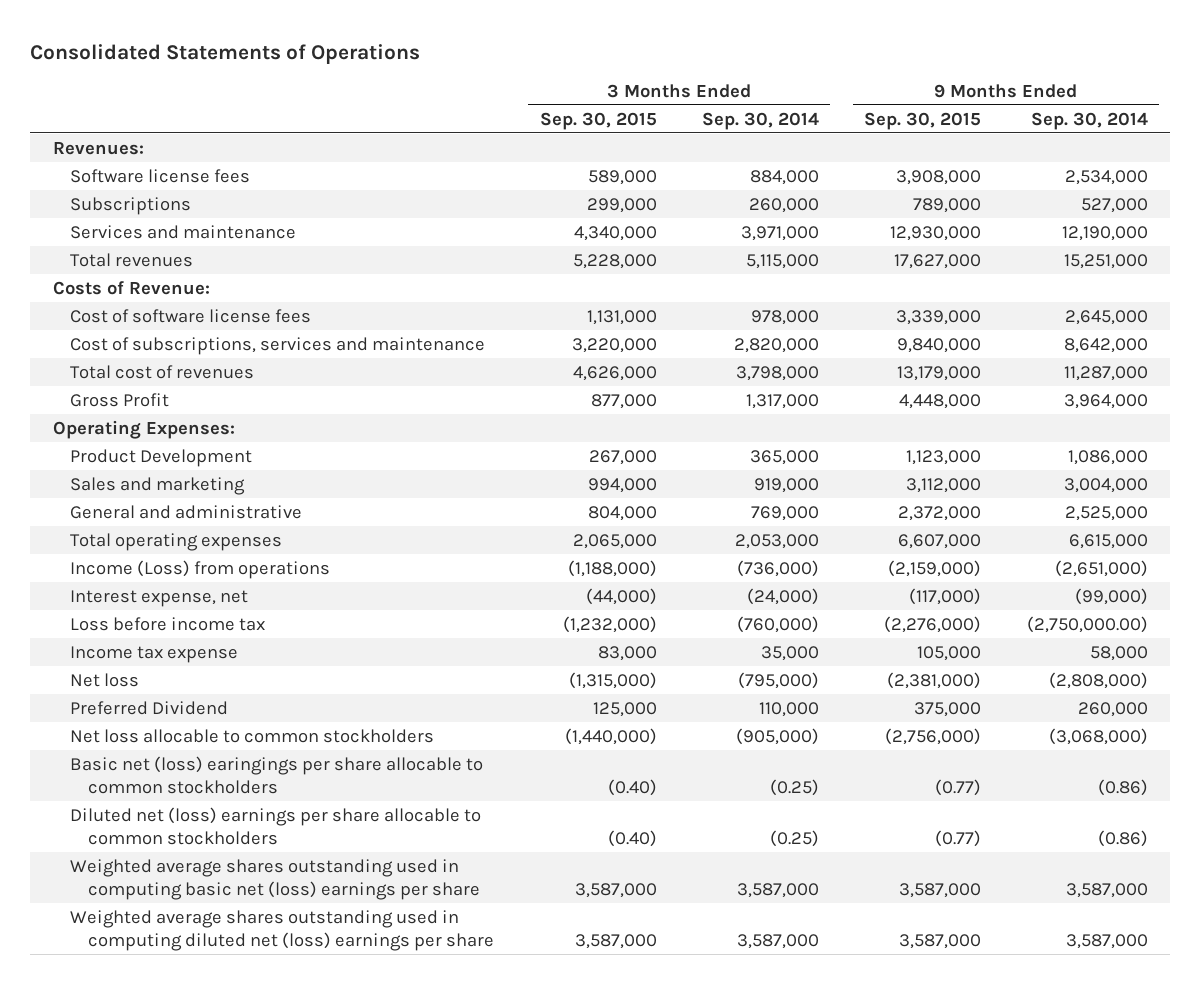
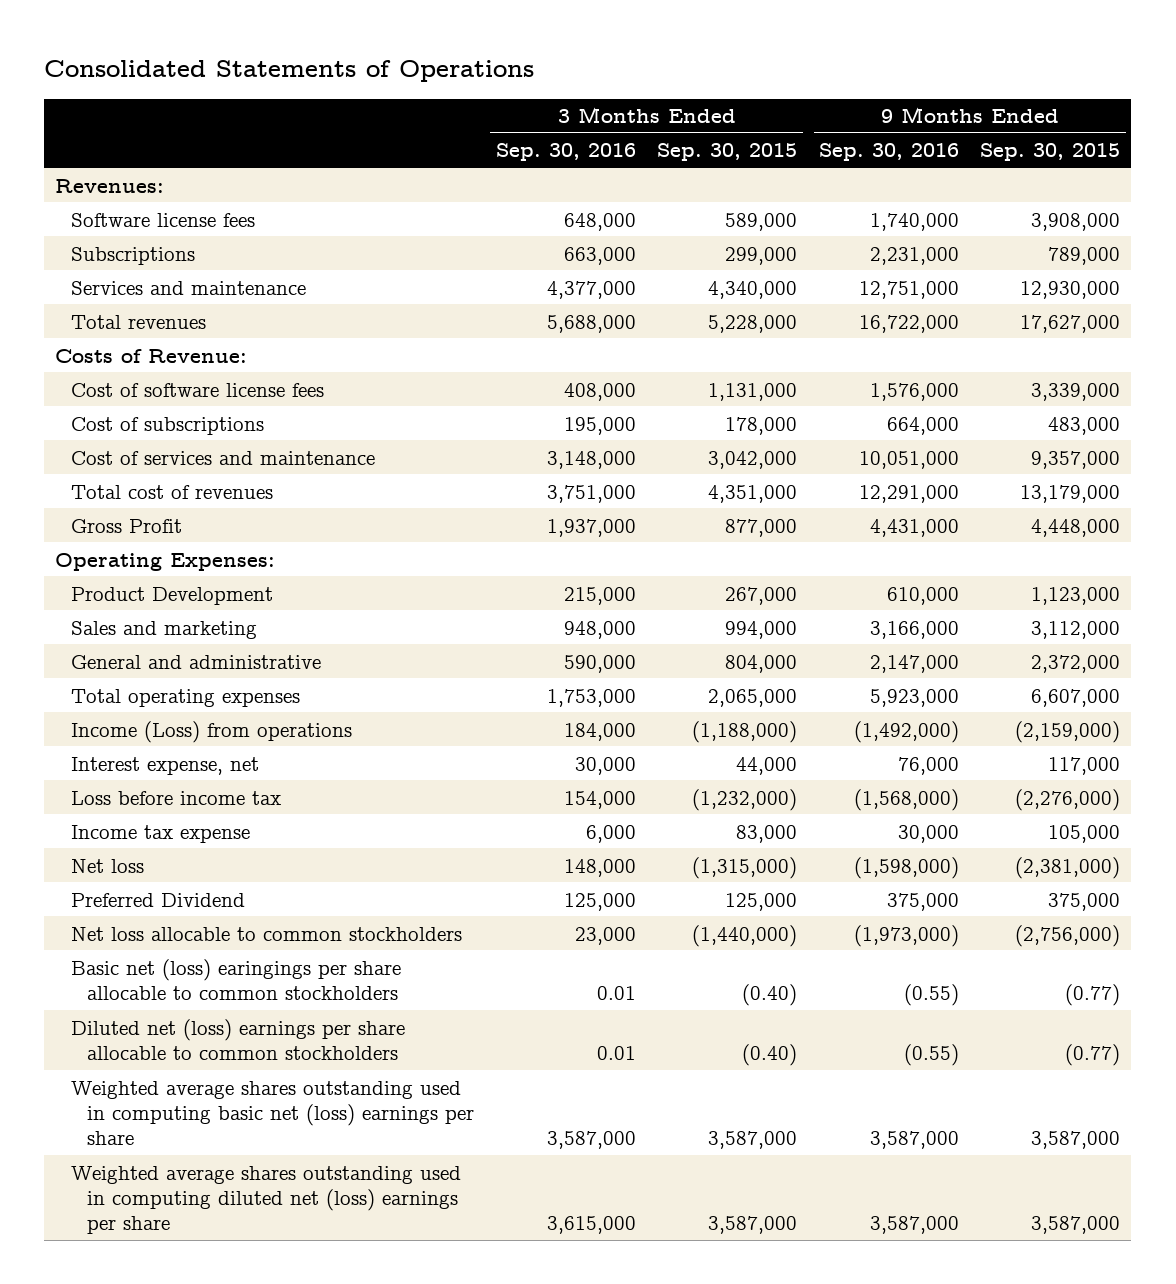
[702,111,820,130] Sep. 30, 2014 -> none
[1030,111,1148,130] Sep. 30, 2014 -> none
none -> [495,143,636,162] Sep. 30, 2016
none -> [818,143,959,162] Sep. 30, 2016
none -> [71,416,265,435] Cost of subscriptions
[70,336,486,355] Cost of subscriptions, services and maintenance -> [71,450,376,465] Cost of services and maintenance
[571,337,657,353] 3,220,000 -> [708,450,798,469] 3,042,000
[897,337,982,353] 9,840,000 -> [1031,450,1121,469] 9,357,000
[572,365,657,381] 4,626,000 -> [708,484,798,503] 4,351,000
[585,587,657,605] (44,000) -> [736,756,798,775] 44,000
[909,587,982,605] (117,000) -> [1048,756,1121,775] 117,000

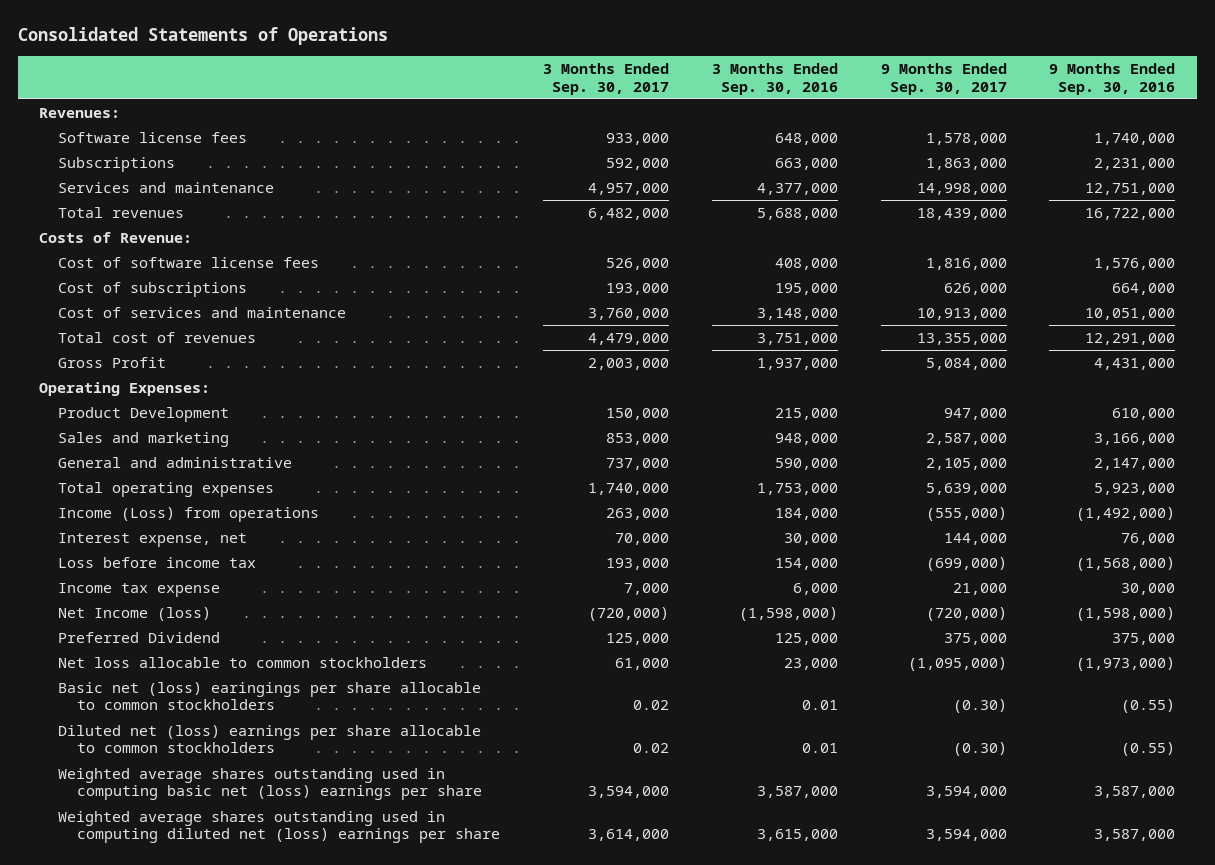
[657,143,798,162] Sep. 30, 2015 -> none
[980,143,1121,162] Sep. 30, 2015 -> none
none -> [542,63,669,95] 3 Months Ended Sep. 30, 2017
none -> [880,63,1007,95] 9 Months Ended Sep. 30, 2017
[71,858,145,873] Net loss -> [58,606,212,621] Net Income (loss)
[563,858,636,877] 148,000 -> [738,606,838,621] (1,598,000)

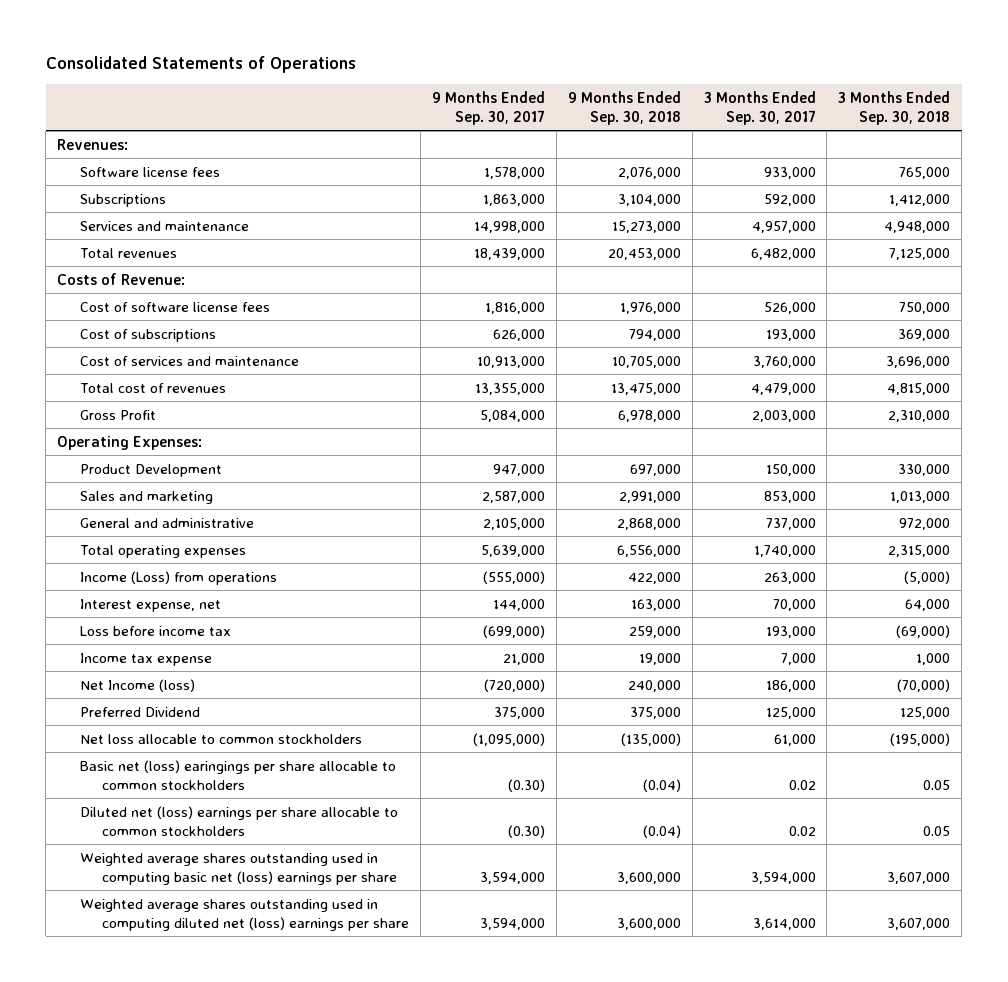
[711,63,838,95] 3 Months Ended Sep. 30, 2016 -> none
[1049,63,1176,95] 9 Months Ended Sep. 30, 2016 -> none
none -> [567,90,681,125] 9 Months Ended Sep. 30, 2018
none -> [838,90,951,125] 3 Months Ended Sep. 30, 2018
[587,606,669,621] (720,000) -> [765,679,816,692] 186,000

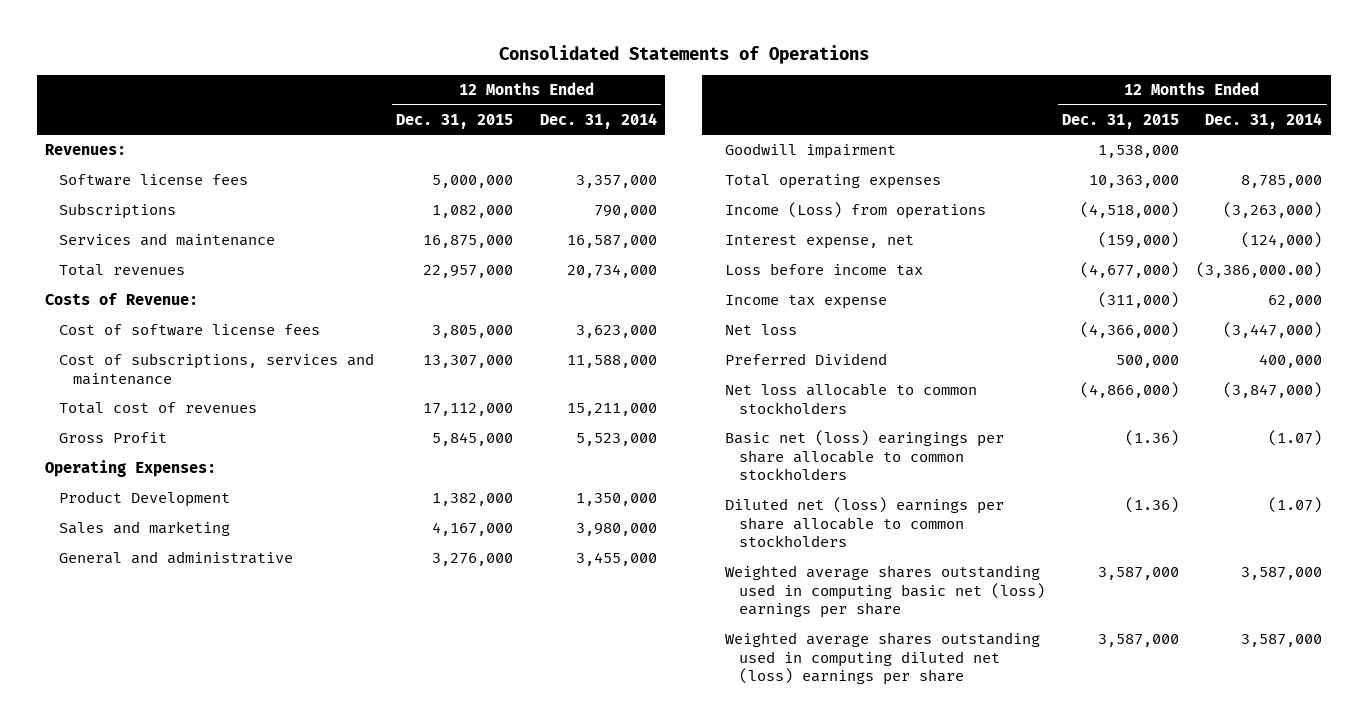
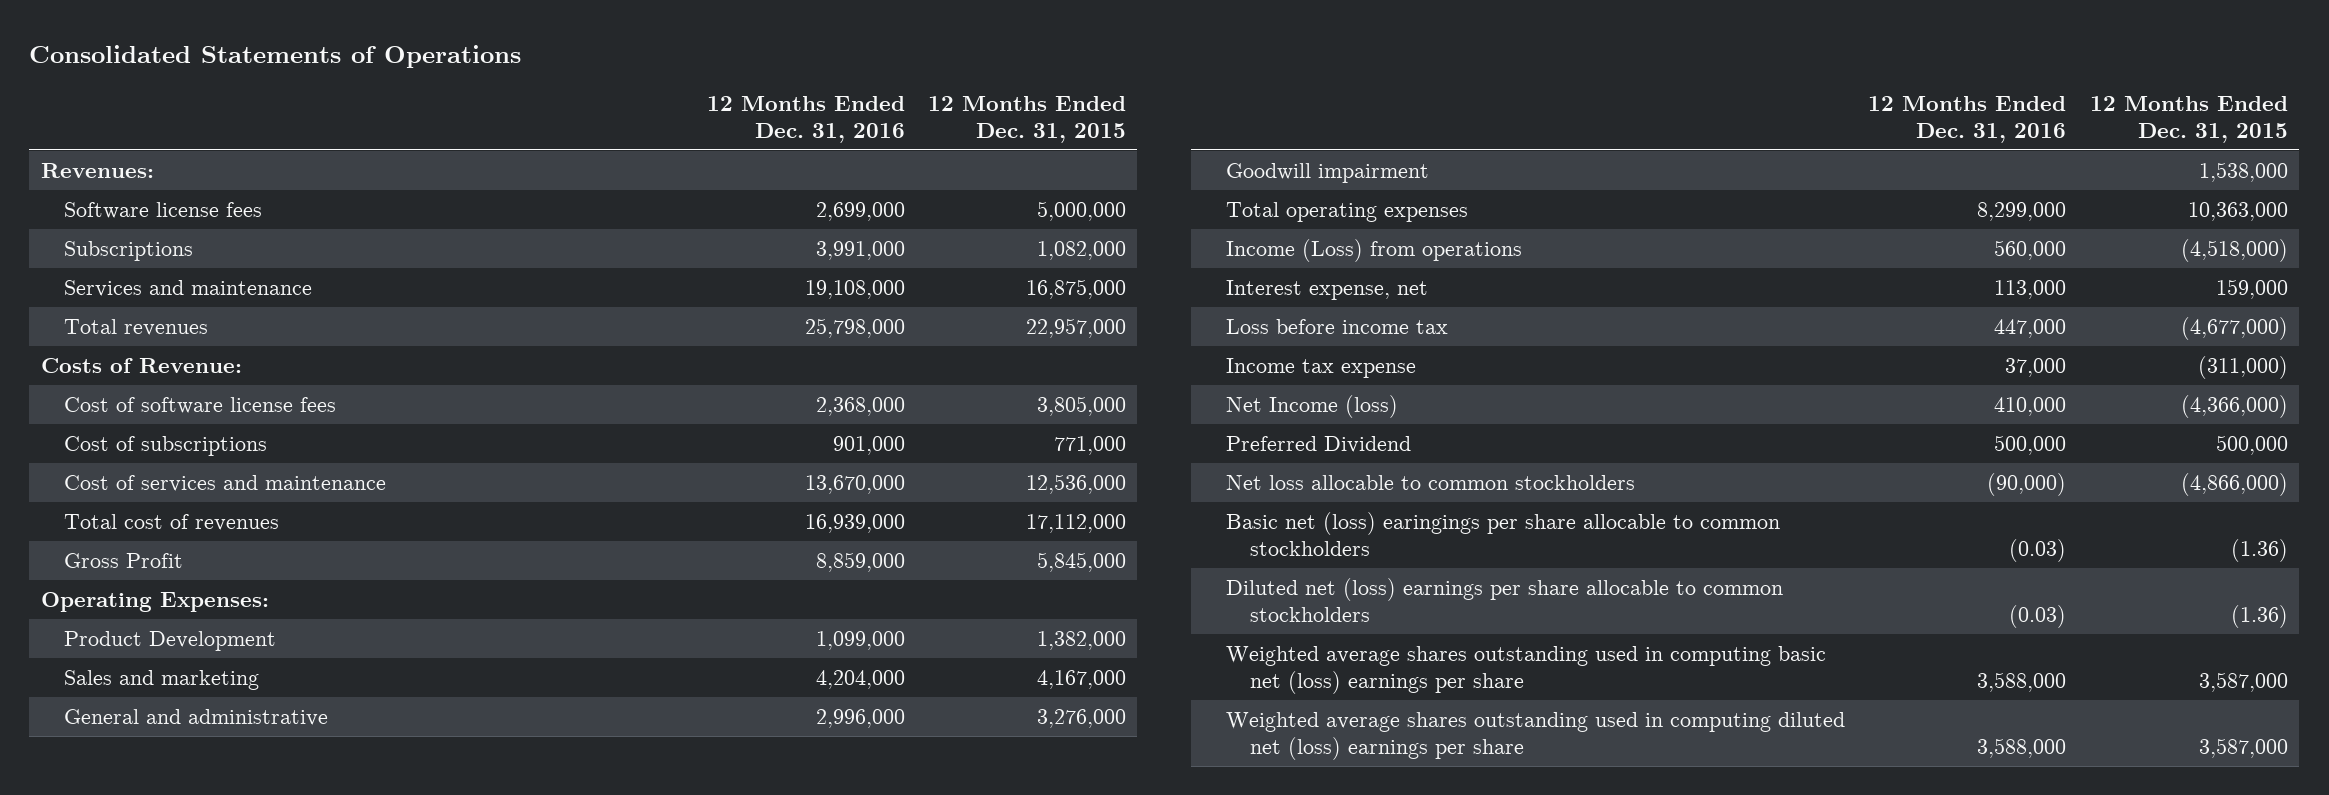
[539,112,657,129] Dec. 31, 2014 -> none
none -> [706,95,905,143] 12 Months Ended Dec. 31, 2016
none -> [64,435,268,456] Cost of subscriptions
[59,353,375,385] Cost of subscriptions, services and maintenance -> [64,474,387,492] Cost of services and maintenance
[423,355,514,369] 13,307,000 -> [1025,473,1126,494] 12,536,000
[1098,232,1180,249] (159,000) -> [2215,278,2288,299] 159,000
[724,324,797,336] Net loss -> [1226,394,1399,418] Net Income (loss)

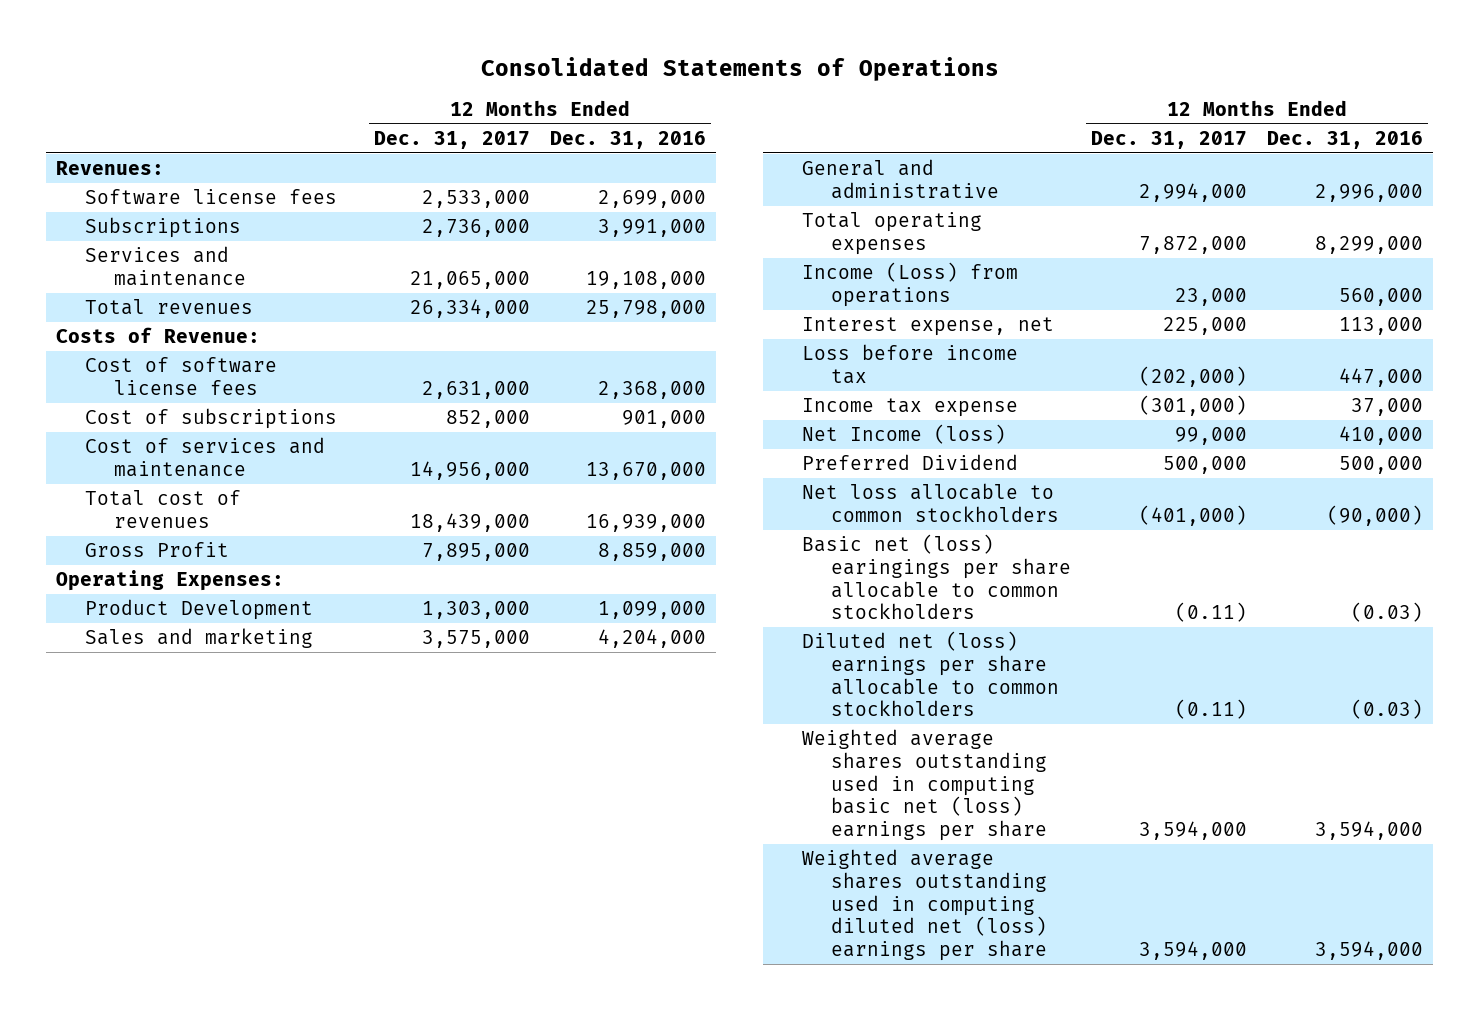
[927,95,1126,143] 12 Months Ended Dec. 31, 2015 -> none
none -> [373,130,530,149] Dec. 31, 2017
[1226,162,1430,183] Goodwill impairment -> none
[1977,671,2067,692] 3,588,000 -> [1315,821,1424,841] 3,594,000
[1977,737,2067,758] 3,588,000 -> [1315,941,1424,961] 3,594,000

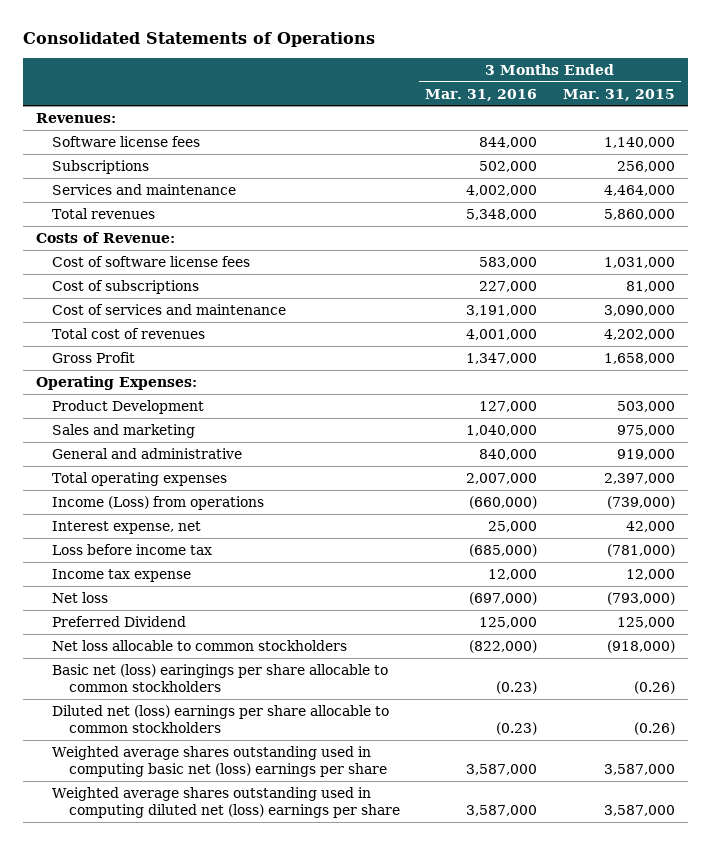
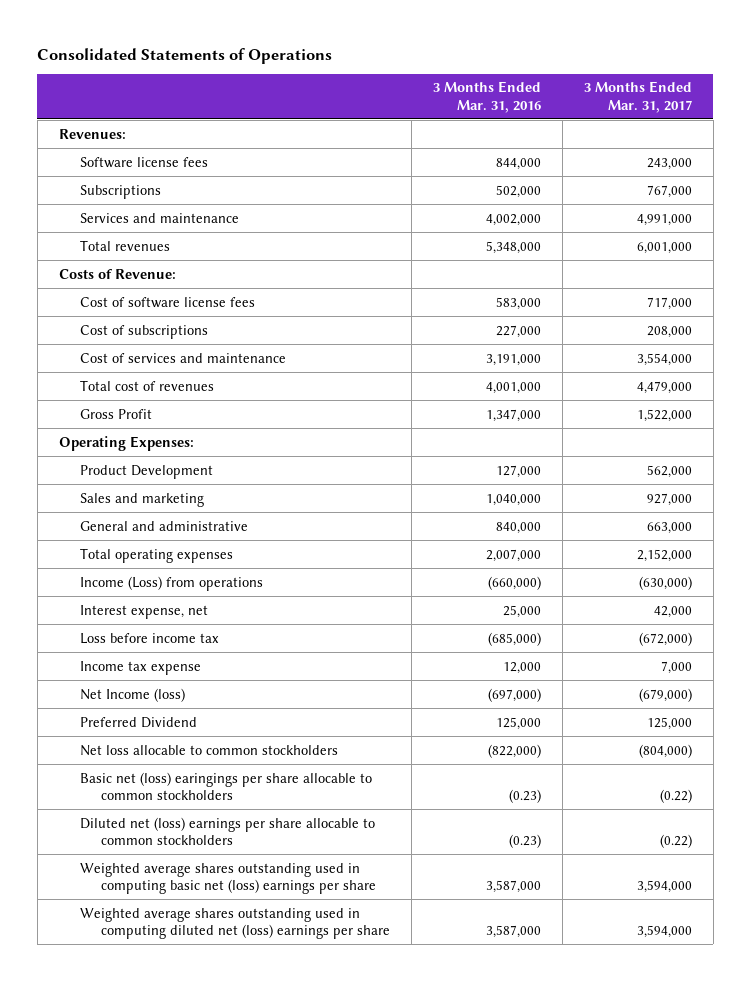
[562,88,675,101] Mar. 31, 2015 -> none
none -> [583,81,692,113] 3 Months Ended Mar. 31, 2017
[52,591,109,603] Net loss -> [80,687,186,702] Net Income (loss)

